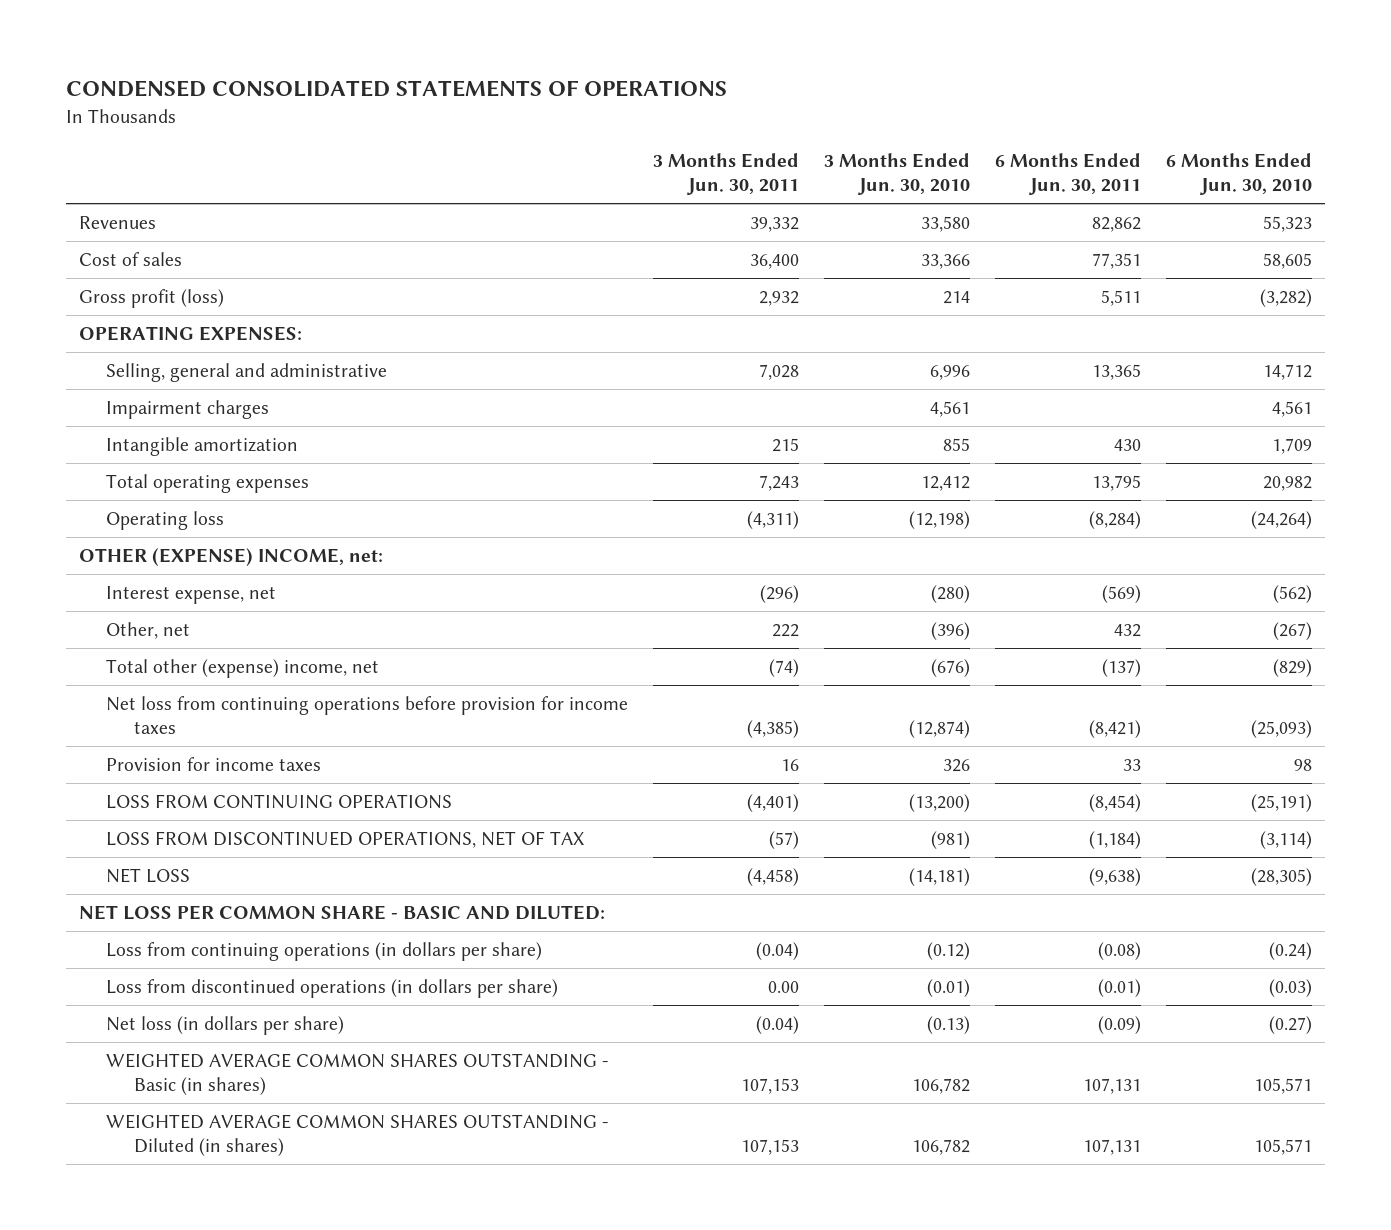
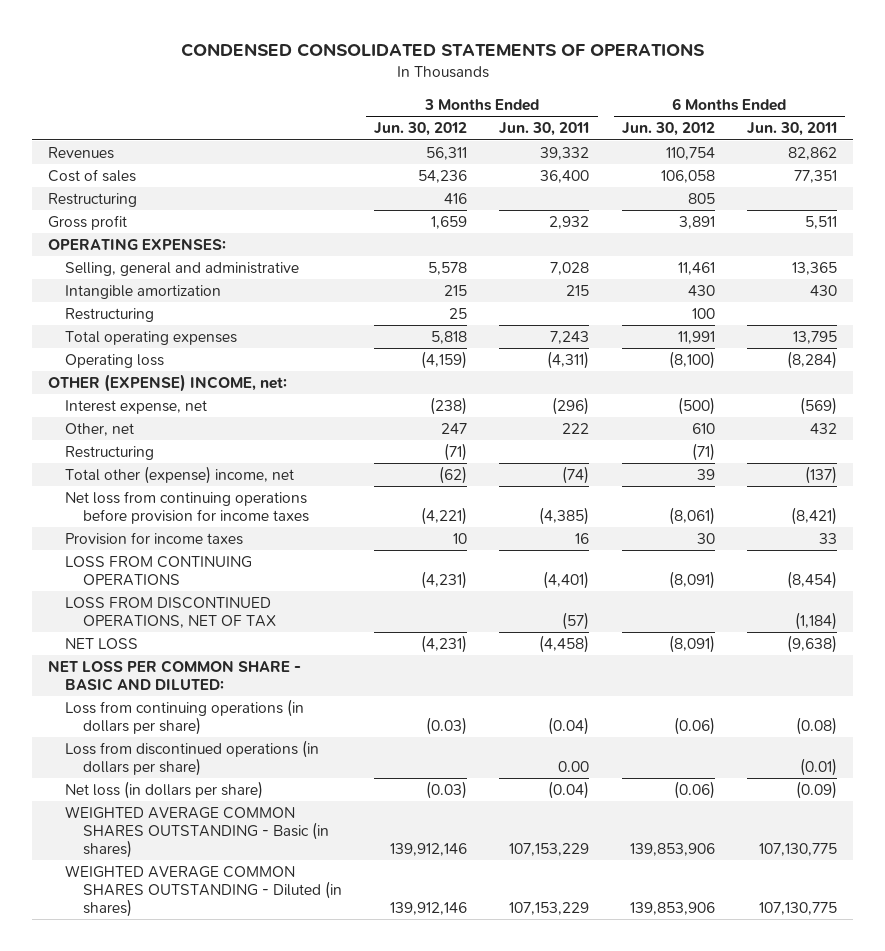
[824,152,971,196] 3 Months Ended Jun. 30, 2010 -> none
[1166,152,1313,196] 6 Months Ended Jun. 30, 2010 -> none
none -> [374,122,468,137] Jun. 30, 2012
none -> [621,122,715,137] Jun. 30, 2012
none -> [48,193,138,208] Restructuring
[78,288,224,308] Gross profit (loss) -> [48,215,128,231] Gross profit
[106,399,270,419] Impairment charges -> none
none -> [65,308,155,323] Restructuring
none -> [65,446,155,461] Restructuring
[741,1078,800,1095] 107,153 -> [509,843,590,857] 107,153,229
[1083,1078,1142,1095] 107,131 -> [759,843,838,857] 107,130,775
[741,1139,800,1156] 107,153 -> [509,902,590,916] 107,153,229
[1083,1139,1142,1156] 107,131 -> [759,902,838,916] 107,130,775

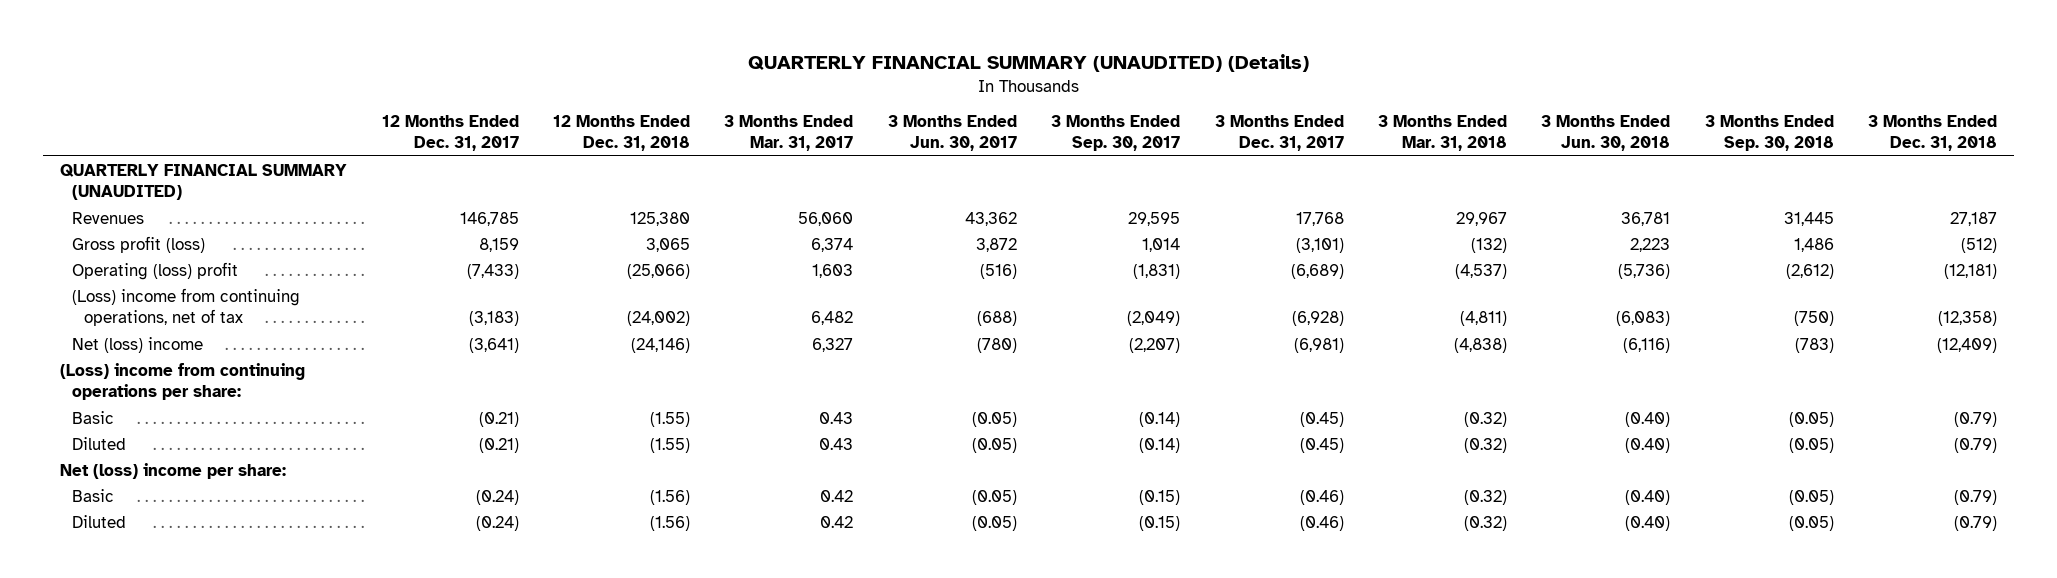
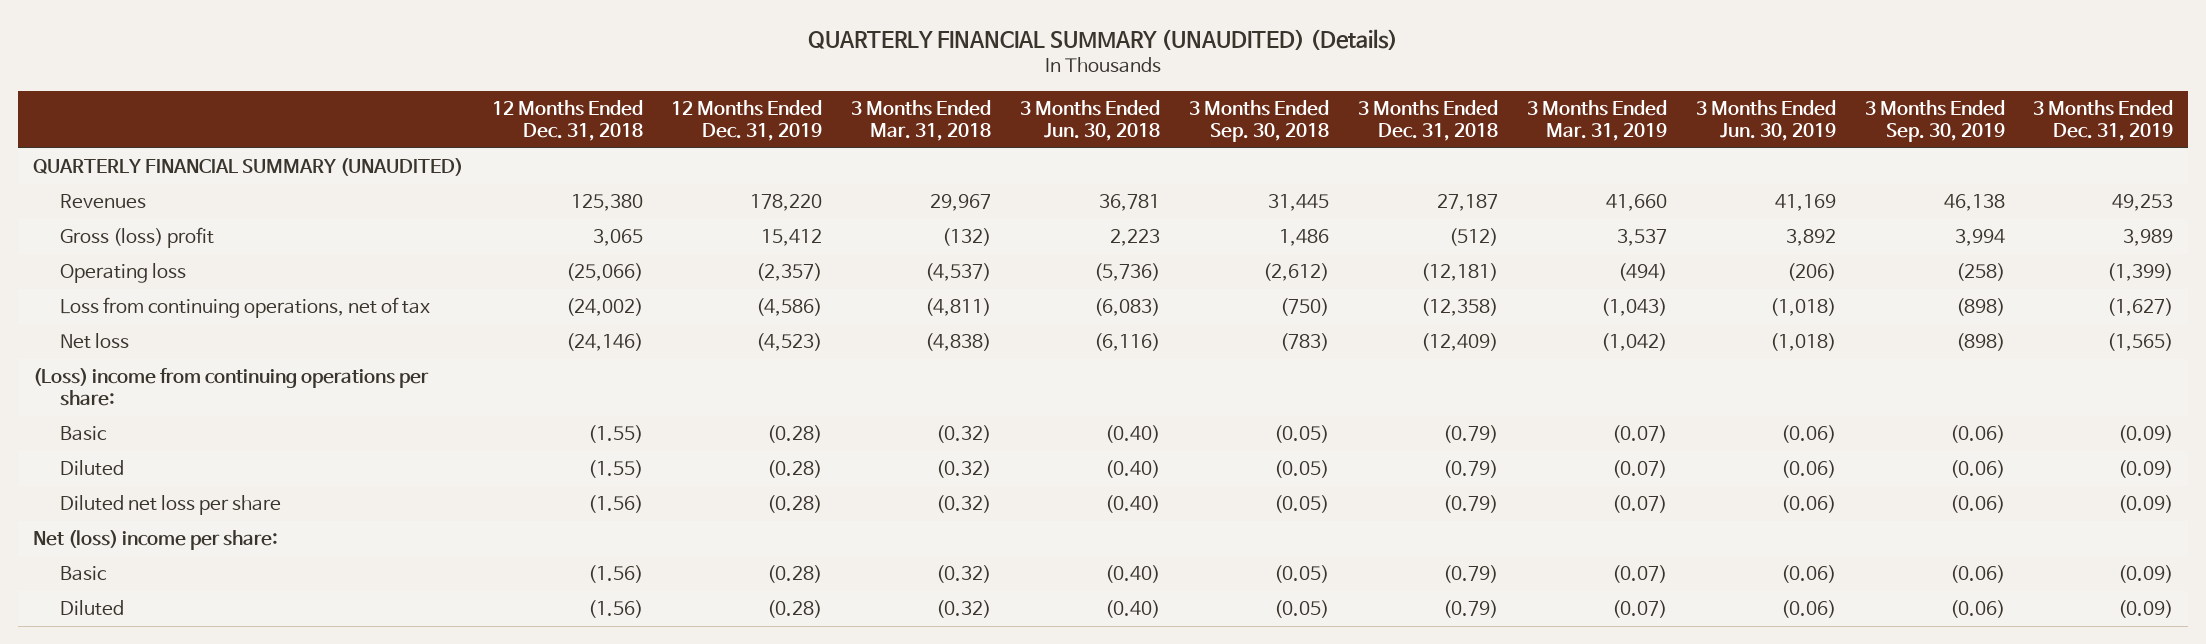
[381,115,519,152] 12 Months Ended Dec. 31, 2017 -> none
[724,115,854,152] 3 Months Ended Mar. 31, 2017 -> none
[887,115,1017,152] 3 Months Ended Jun. 30, 2017 -> none
[1051,115,1181,152] 3 Months Ended Sep. 30, 2017 -> none
[1214,115,1344,152] 3 Months Ended Dec. 31, 2017 -> none
none -> [671,99,823,142] 12 Months Ended Dec. 31, 2019
none -> [1526,99,1667,142] 3 Months Ended Mar. 31, 2019
none -> [1695,99,1836,142] 3 Months Ended Jun. 30, 2019
none -> [1864,99,2005,143] 3 Months Ended Sep. 30, 2019
none -> [2033,99,2174,142] 3 Months Ended Dec. 31, 2019
[71,235,205,253] Gross profit (loss) -> [60,227,215,249] Gross (loss) profit
[71,261,238,280] Operating (loss) profit -> [60,263,187,284] Operating loss
[71,287,300,327] (Loss) income from continuing operations, net of tax -> [60,297,431,319] Loss from continuing operations, net of tax
[71,336,203,353] Net (loss) income -> [60,333,130,350] Net loss
none -> [60,495,282,516] Diluted net loss per share

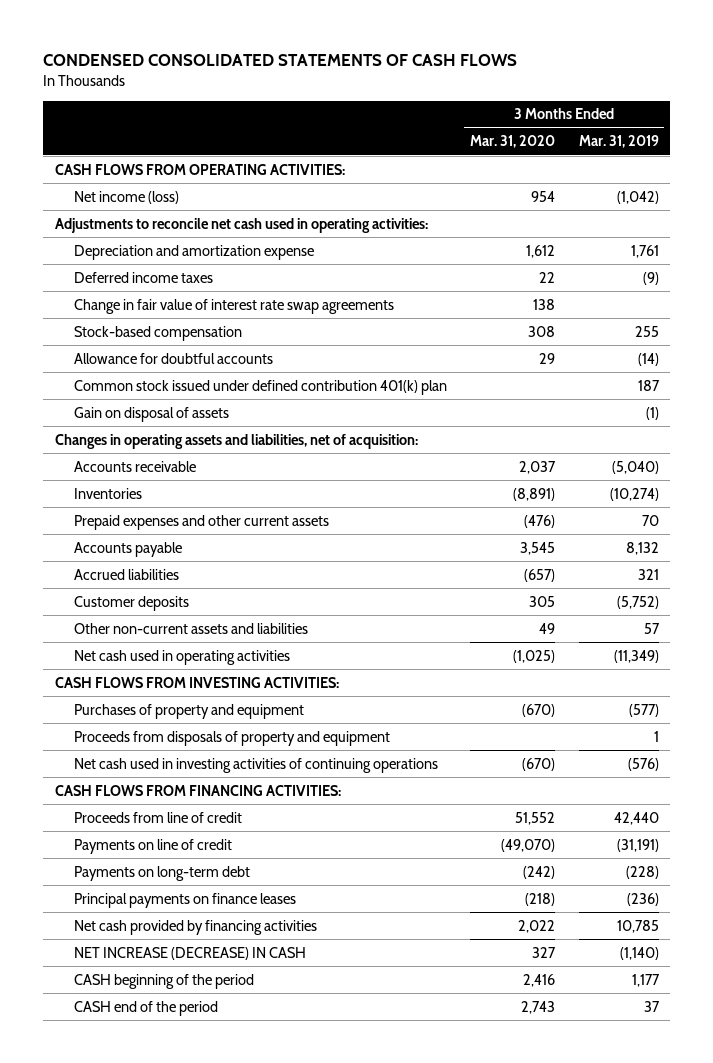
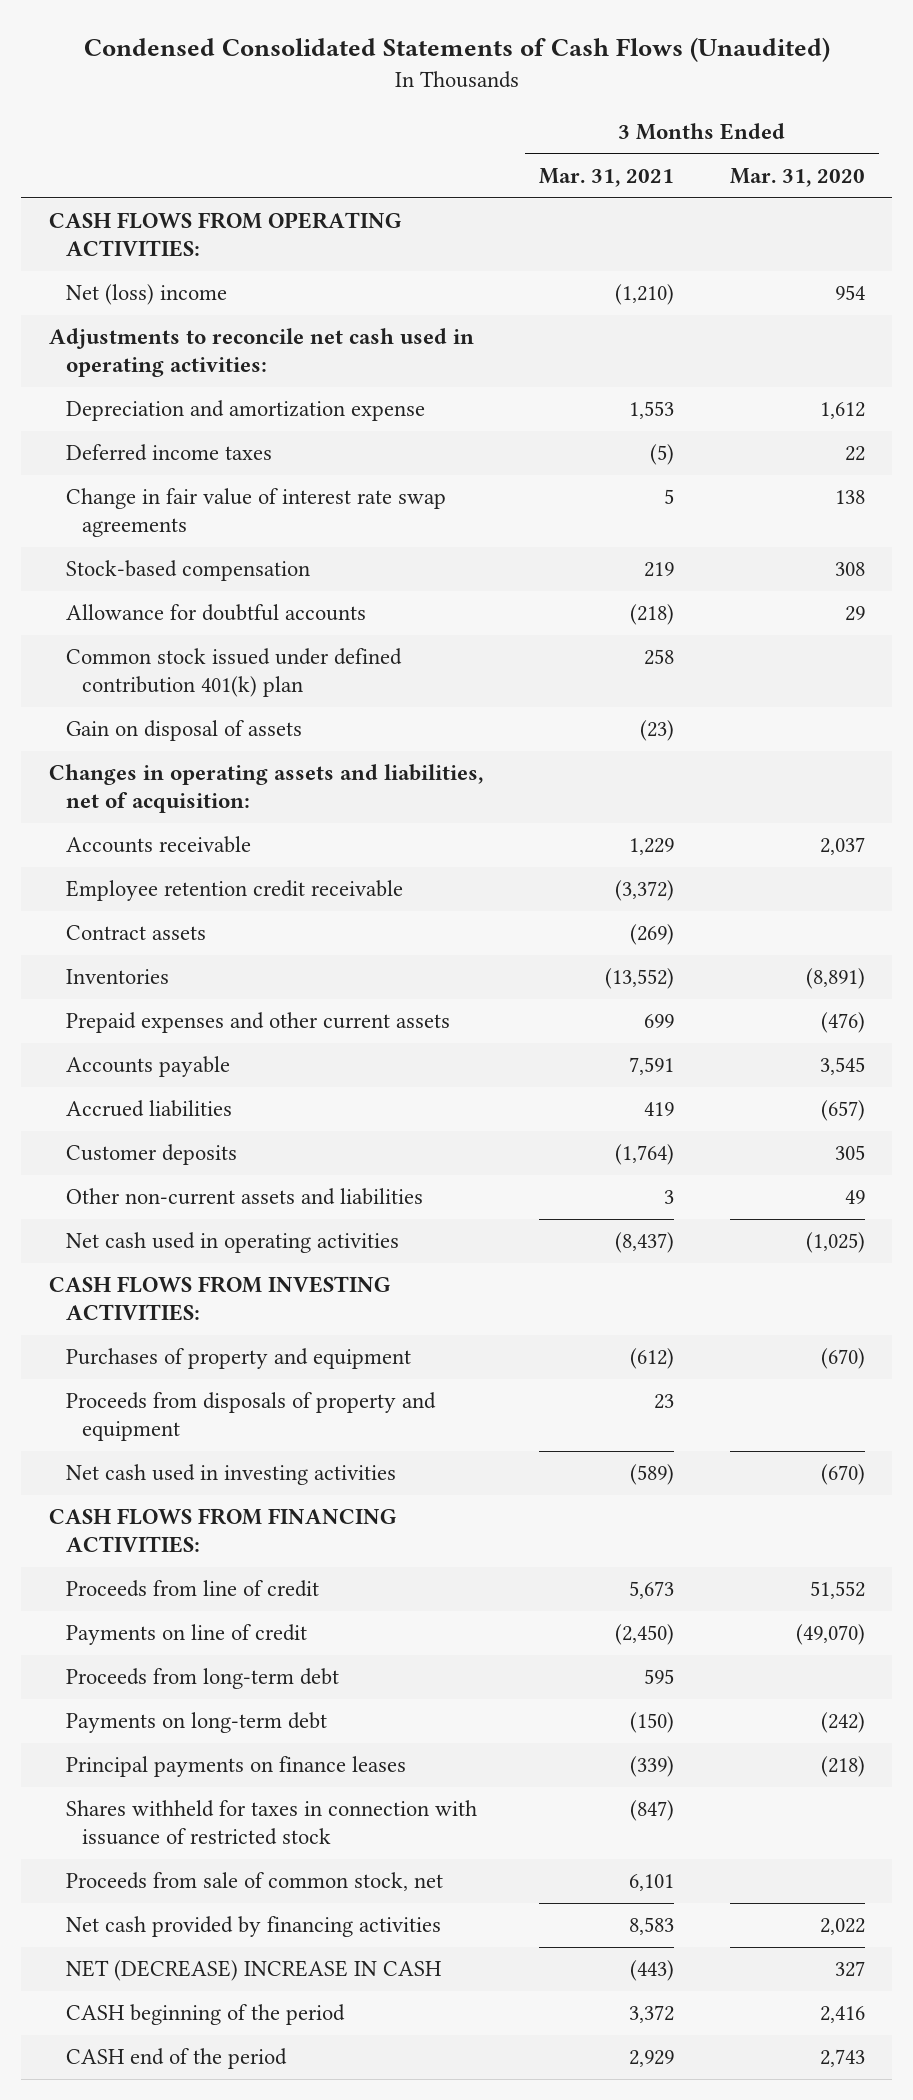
[43,54,518,67] CONDENSED CONSOLIDATED STATEMENTS OF CASH FLOWS -> [83,37,830,63] Condensed Consolidated Statements of Cash Flows (Unaudited)
[578,135,659,149] Mar. 31, 2019 -> none
none -> [538,167,674,187] Mar. 31, 2021
[74,190,180,204] Net income (loss) -> [65,284,227,306] Net (loss) income
none -> [65,880,403,902] Employee retention credit receivable
none -> [65,925,206,941] Contract assets
[74,757,439,773] Net cash used in investing activities of continuing operations -> [65,1464,396,1486] Net cash used in investing activities
none -> [65,1668,339,1690] Proceeds from long-term debt
none -> [65,1800,477,1845] Shares withheld for taxes in connection with issuance of restricted stock
none -> [65,1872,443,1892] Proceeds from sale of common stock, net
[74,946,307,960] NET INCREASE (DECREASE) IN CASH -> [65,1960,441,1982] NET (DECREASE) INCREASE IN CASH

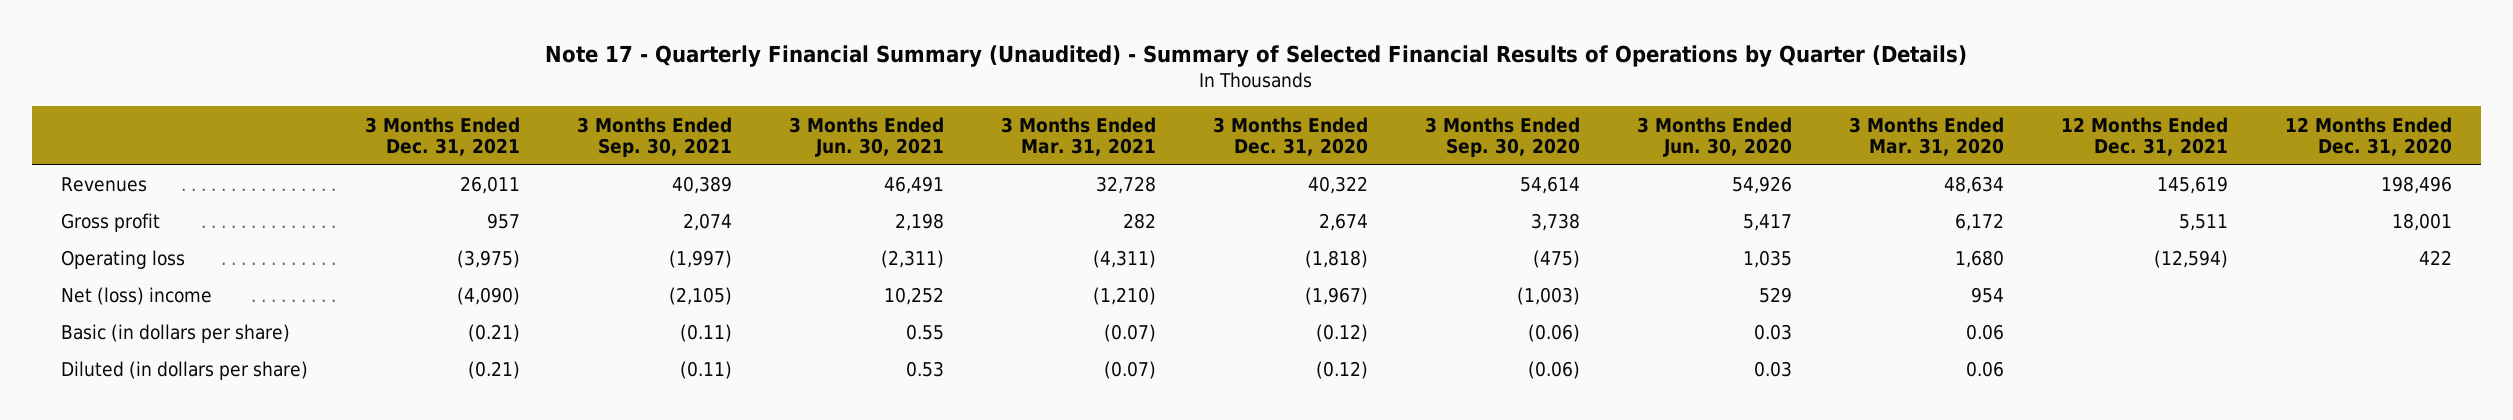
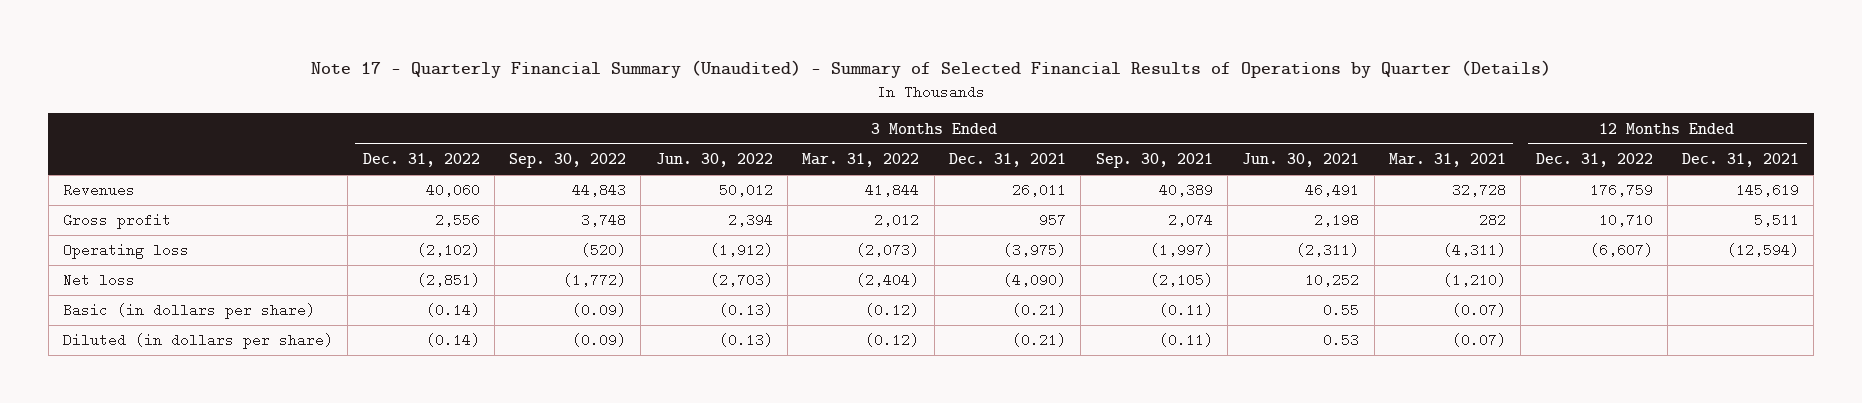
[1212,116,1368,157] 3 Months Ended Dec. 31, 2020 -> none
[1425,116,1581,158] 3 Months Ended Sep. 30, 2020 -> none
[1637,116,1793,158] 3 Months Ended Jun. 30, 2020 -> none
[1849,116,2005,157] 3 Months Ended Mar. 31, 2020 -> none
[2285,116,2453,157] 12 Months Ended Dec. 31, 2020 -> none
none -> [362,153,480,168] Dec. 31, 2022
none -> [509,153,627,169] Sep. 30, 2022
none -> [655,153,773,168] Jun. 30, 2022
none -> [802,153,920,168] Mar. 31, 2022
none -> [1535,153,1653,168] Dec. 31, 2022
[60,287,212,306] Net (loss) income -> [62,273,135,288] Net loss

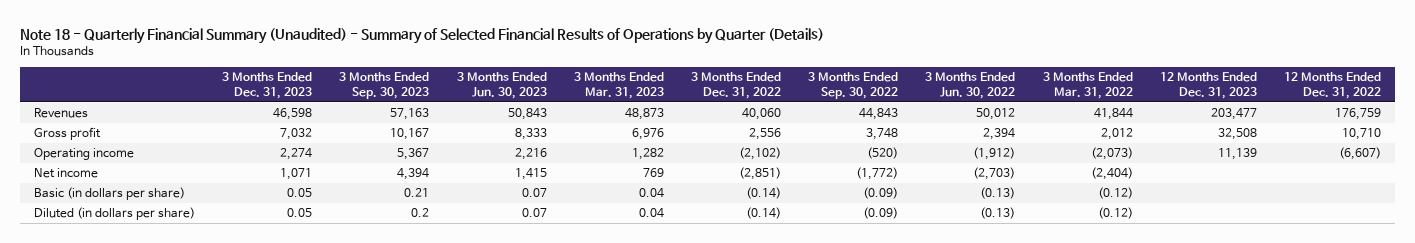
[311,60,1552,79] Note 17 - Quarterly Financial Summary (Unaudited) - Summary of Selected Financial Results of Operations by Quarter (Details) -> [20,27,825,44] Note 18 - Quarterly Financial Summary (Unaudited) - Summary of Selected Financial Results of Operations by Quarter (Details)
[949,153,1067,168] Dec. 31, 2021 -> none
[1095,153,1213,169] Sep. 30, 2021 -> none
[1242,153,1360,168] Jun. 30, 2021 -> none
[1388,153,1506,168] Mar. 31, 2021 -> none
[1682,153,1800,168] Dec. 31, 2021 -> none
none -> [222,72,313,100] 3 Months Ended Dec. 31, 2023
none -> [339,72,430,100] 3 Months Ended Sep. 30, 2023
none -> [456,72,547,100] 3 Months Ended Jun. 30, 2023
none -> [573,72,664,100] 3 Months Ended Mar. 31, 2023
none -> [1159,72,1257,100] 12 Months Ended Dec. 31, 2023
[62,243,189,260] Operating loss -> [33,148,134,161] Operating income
[62,273,135,288] Net loss -> [33,168,98,179] Net income

